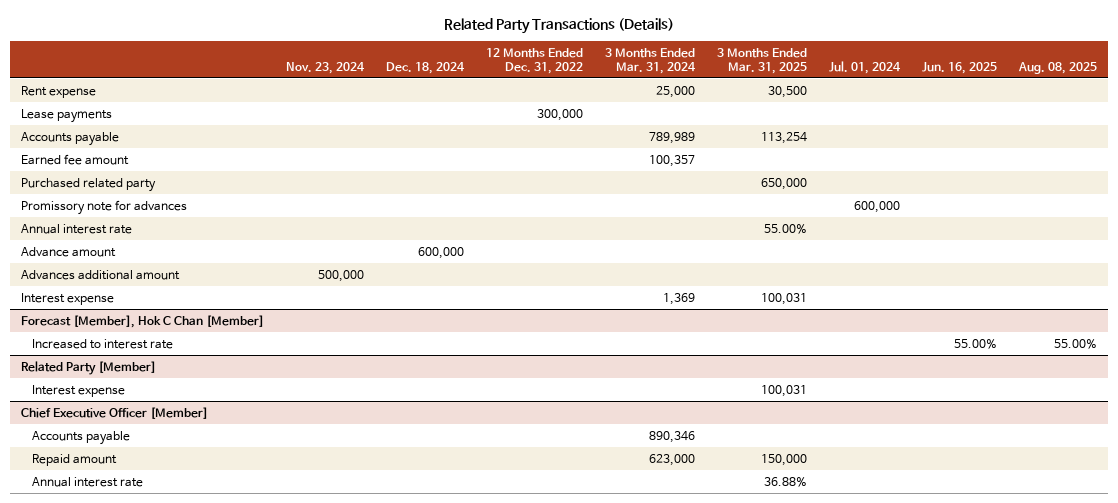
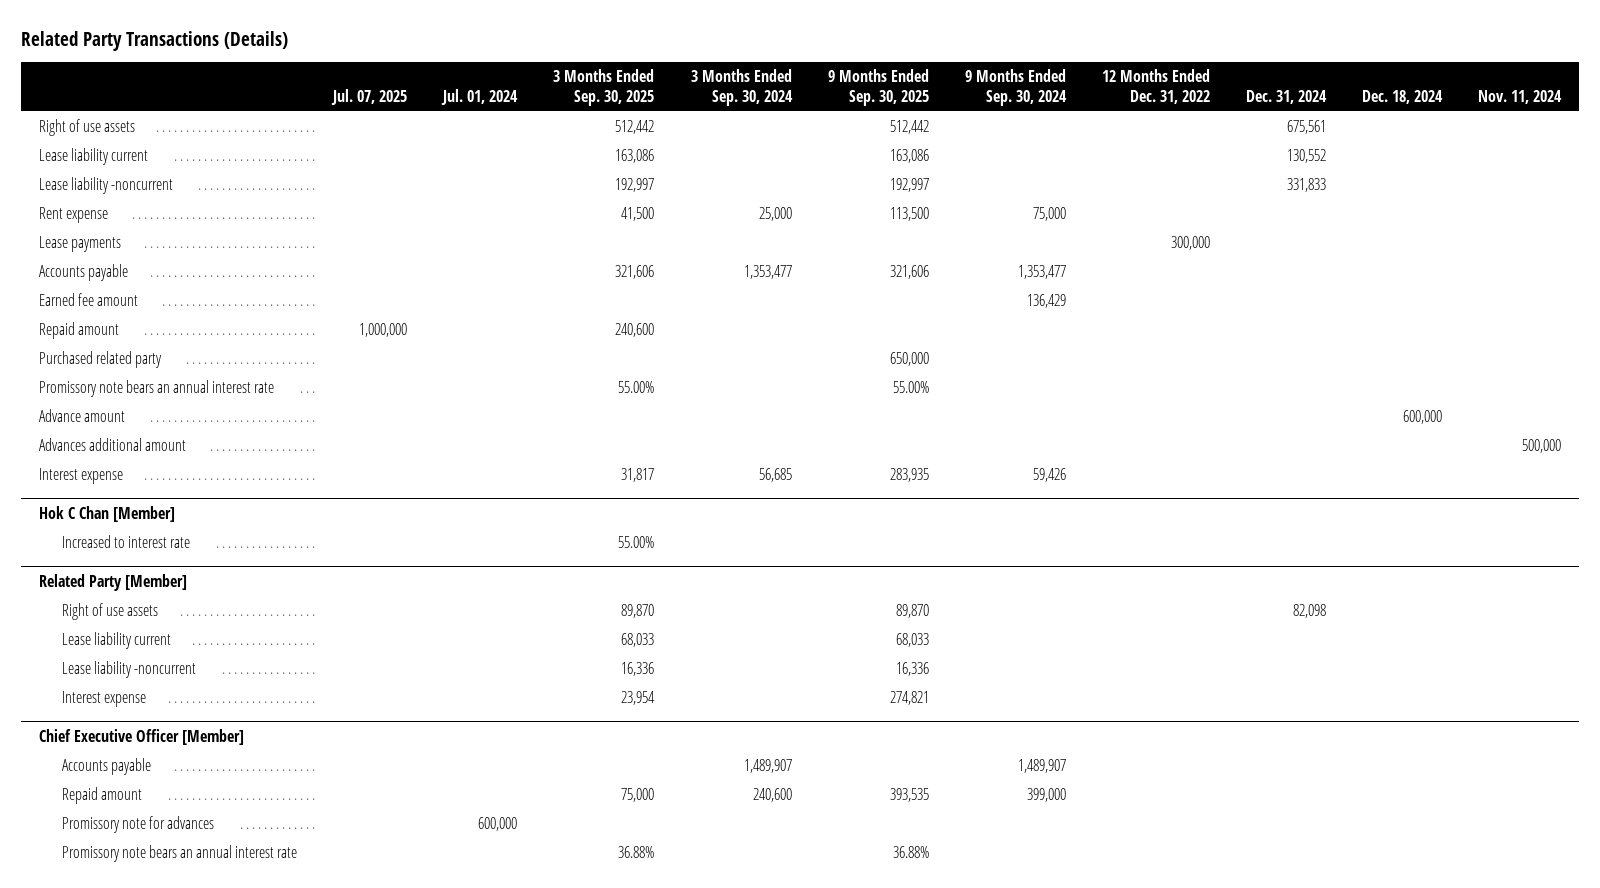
[286,61,366,74] Nov. 23, 2024 -> none
[605,47,697,74] 3 Months Ended Mar. 31, 2024 -> none
[716,47,807,74] 3 Months Ended Mar. 31, 2025 -> none
[921,61,997,74] Jun. 16, 2025 -> none
[1017,61,1097,74] Aug. 08, 2025 -> none
none -> [331,88,408,105] Jul. 07, 2025
none -> [553,69,655,106] 3 Months Ended Sep. 30, 2025
none -> [690,69,793,106] 3 Months Ended Sep. 30, 2024
none -> [827,69,929,106] 9 Months Ended Sep. 30, 2025
none -> [964,69,1067,106] 9 Months Ended Sep. 30, 2024
none -> [1245,89,1327,104] Dec. 31, 2024
none -> [1478,89,1563,104] Nov. 11, 2024
none -> [38,119,135,137] Right of use assets
none -> [38,148,148,166] Lease liability current
none -> [38,177,173,195] Lease liability -noncurrent
none -> [38,322,119,340] Repaid amount
[21,199,188,215] Promissory note for advances -> none
[21,223,133,234] Annual interest rate -> none
none -> [38,380,274,398] Promissory note bears an annual interest rate
[21,314,265,328] Forecast [Member], Hok C Chan [Member] -> [38,506,175,523] Hok C Chan [Member]
none -> [62,603,159,621] Right of use assets
none -> [62,632,172,650] Lease liability current
none -> [62,661,197,679] Lease liability -noncurrent
[32,476,144,487] Annual interest rate -> none
none -> [62,816,215,834] Promissory note for advances
none -> [62,845,298,863] Promissory note bears an annual interest rate

